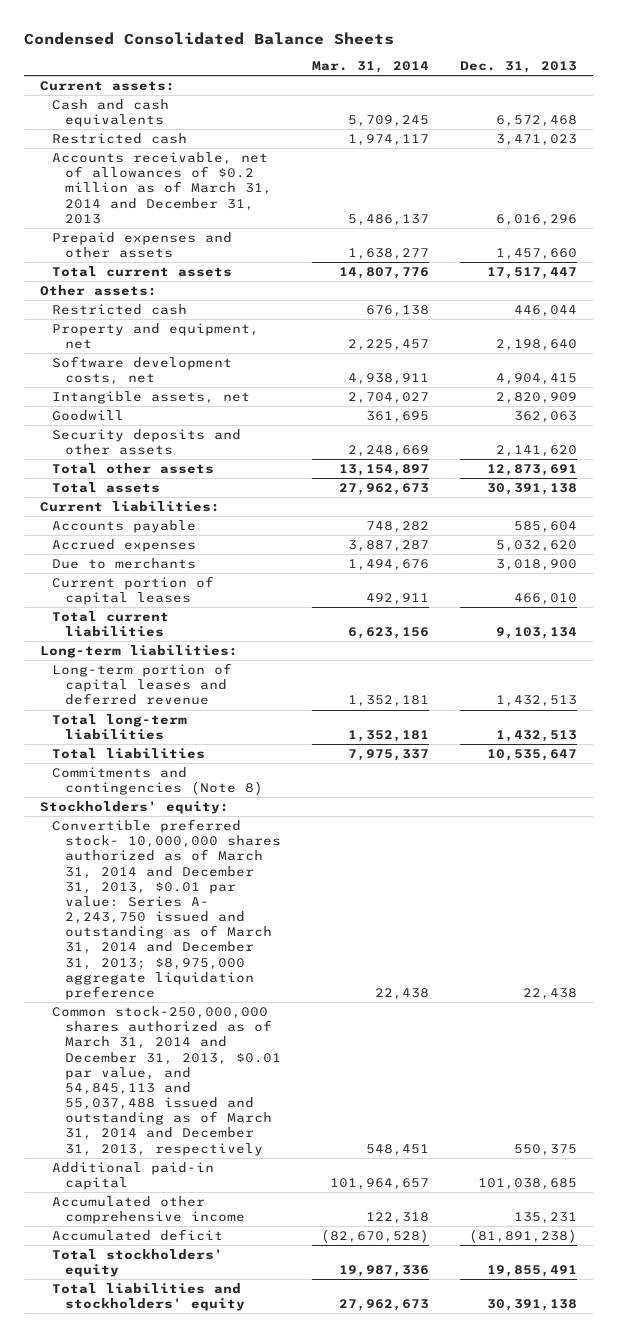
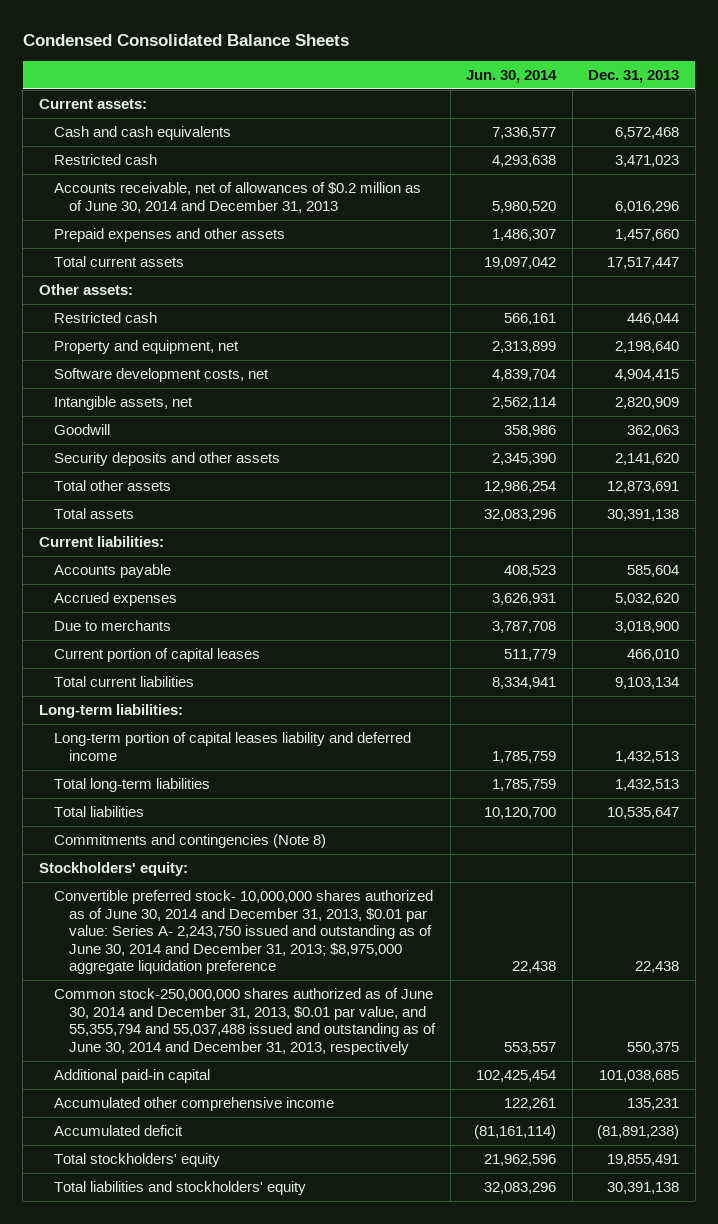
[311,61,429,74] Mar. 31, 2014 -> none
none -> [466,69,558,83] Jun. 30, 2014
[52,152,272,224] Accounts receivable, net of allowances of $0.2 million as of March 31, 2014 and December 31, 2013 -> [53,182,421,213] Accounts receivable, net of allowances of $0.2 million as of June 30, 2014 and December 31, 2013
[52,663,233,706] Long-term portion of capital leases and deferred revenue -> [53,732,411,761] Long-term portion of capital leases liability and deferred income
[52,819,281,1000] Convertible preferred stock- 10,000,000 shares authorized as of March 31, 2014 and December 31, 2013, $0.01 par value: Series A- 2,243,750 issued and outstanding as of March 31, 2014 and December 31, 2013; $8,975,000 aggregate liquidation preference -> [53,890,433,975] Convertible preferred stock- 10,000,000 shares authorized as of June 30, 2014 and December 31, 2013, $0.01 par value: Series A- 2,243,750 issued and outstanding as of June 30, 2014 and December 31, 2013; $8,975,000 aggregate liquidation preference
[52,1006,281,1156] Common stock-250,000,000 shares authorized as of March 31, 2014 and December 31, 2013, $0.01 par value, and 54,845,113 and 55,037,488 issued and outstanding as of March 31, 2014 and December 31, 2013, respectively -> [53,988,436,1055] Common stock-250,000,000 shares authorized as of June 30, 2014 and December 31, 2013, $0.01 par value, and 55,355,794 and 55,037,488 issued and outstanding as of June 30, 2014 and December 31, 2013, respectively

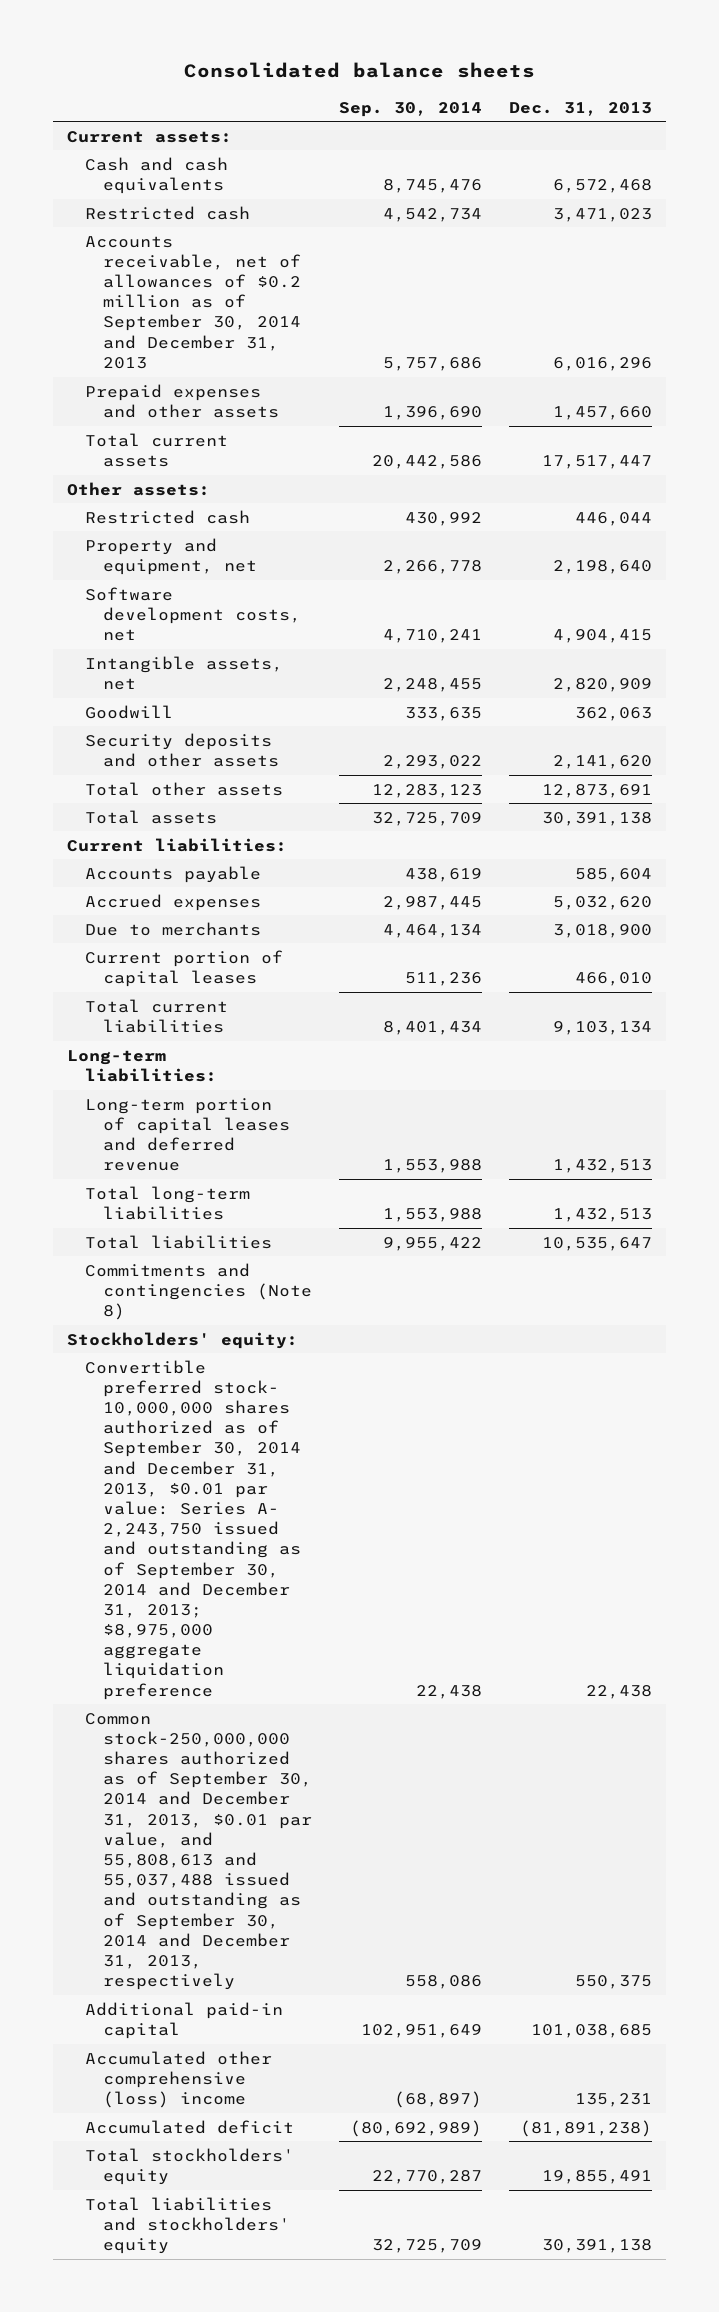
[22,33,349,46] Condensed Consolidated Balance Sheets -> [183,62,535,79] Consolidated balance sheets
[466,69,558,83] Jun. 30, 2014 -> none
none -> [339,101,483,117] Sep. 30, 2014
[53,182,421,213] Accounts receivable, net of allowances of $0.2 million as of June 30, 2014 and December 31, 2013 -> [85,235,302,369] Accounts receivable, net of allowances of $0.2 million as of September 30, 2014 and December 31, 2013
[53,732,411,761] Long-term portion of capital leases liability and deferred income -> [85,1097,291,1172] Long-term portion of capital leases and deferred revenue
[53,890,433,975] Convertible preferred stock- 10,000,000 shares authorized as of June 30, 2014 and December 31, 2013, $0.01 par value: Series A- 2,243,750 issued and outstanding as of June 30, 2014 and December 31, 2013; $8,975,000 aggregate liquidation preference -> [85,1359,302,1700] Convertible preferred stock- 10,000,000 shares authorized as of September 30, 2014 and December 31, 2013, $0.01 par value: Series A- 2,243,750 issued and outstanding as of September 30, 2014 and December 31, 2013; $8,975,000 aggregate liquidation preference
[53,988,436,1055] Common stock-250,000,000 shares authorized as of June 30, 2014 and December 31, 2013, $0.01 par value, and 55,355,794 and 55,037,488 issued and outstanding as of June 30, 2014 and December 31, 2013, respectively -> [85,1712,313,1991] Common stock-250,000,000 shares authorized as of September 30, 2014 and December 31, 2013, $0.01 par value, and 55,808,613 and 55,037,488 issued and outstanding as of September 30, 2014 and December 31, 2013, respectively
[53,1097,334,1112] Accumulated other comprehensive income -> [85,2050,273,2109] Accumulated other comprehensive (loss) income

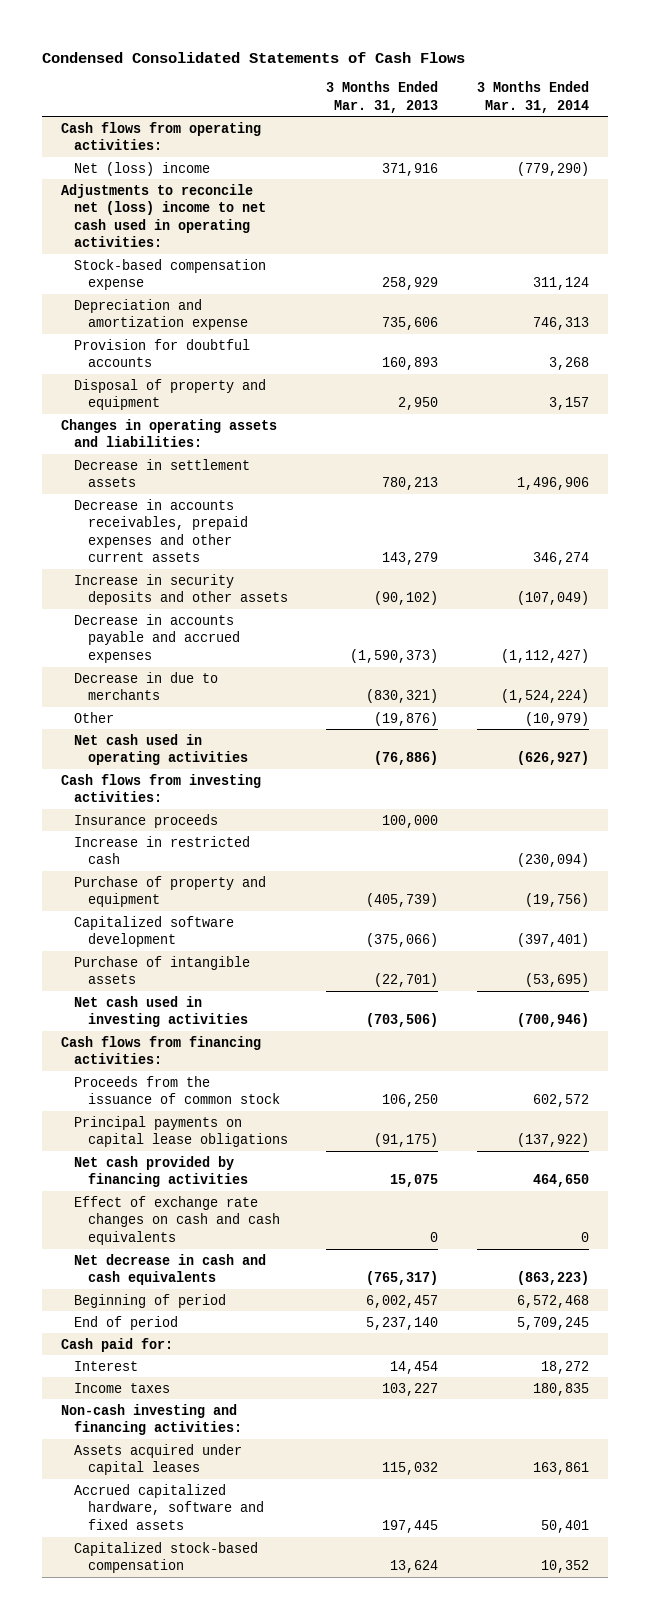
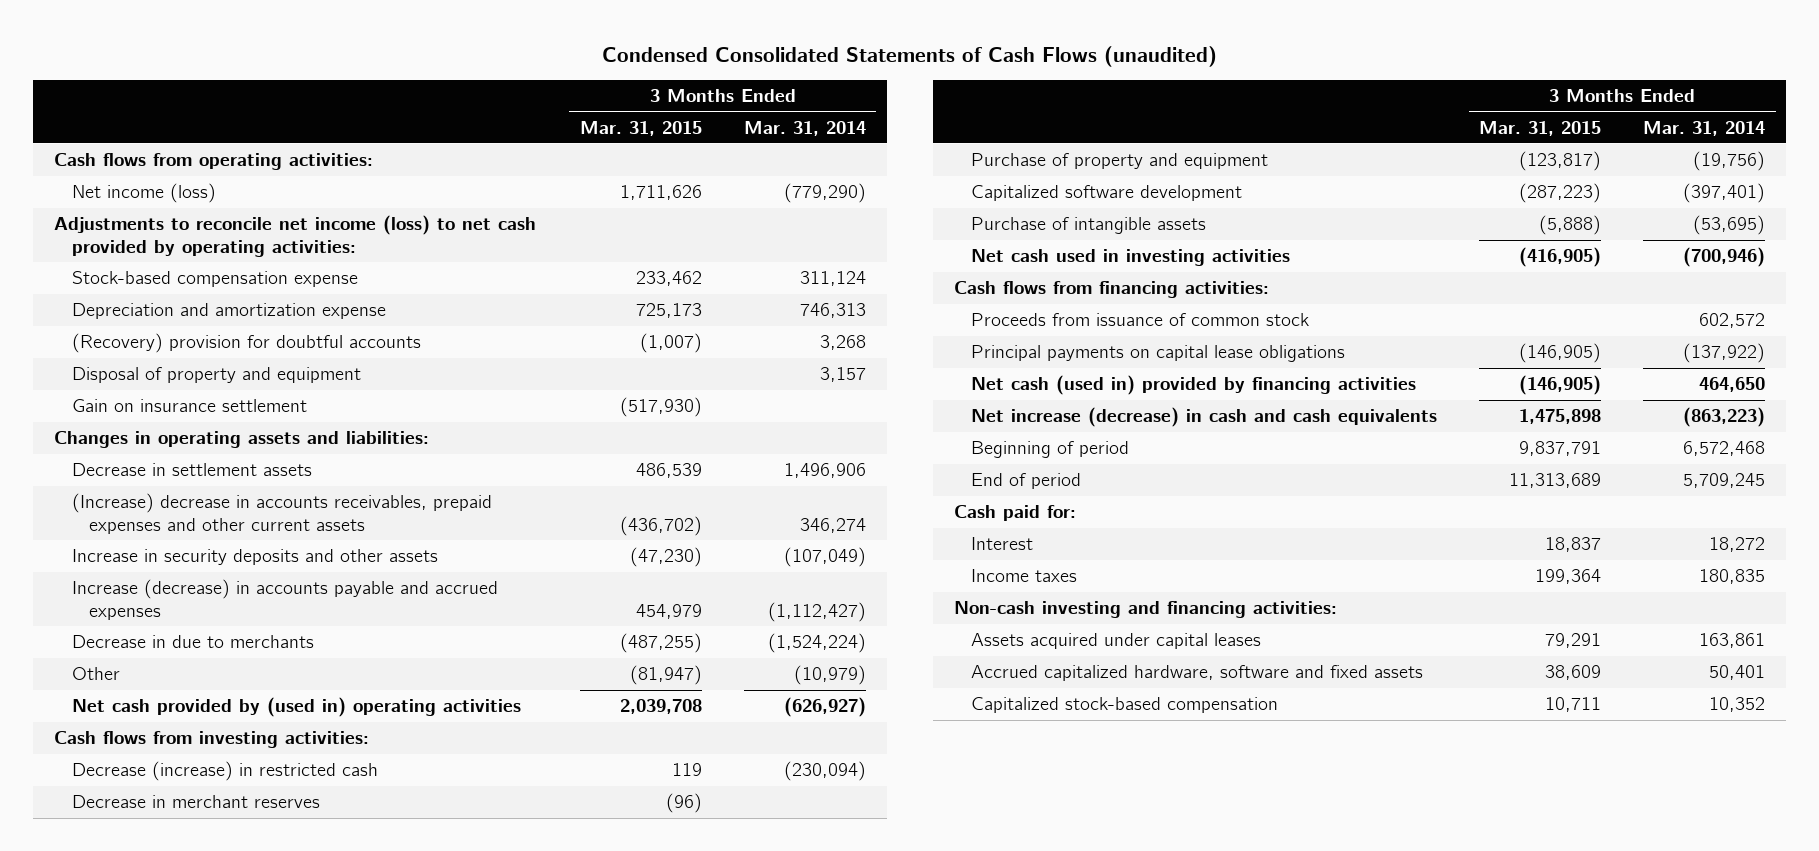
[41,51,465,63] Condensed Consolidated Statements of Cash Flows -> [601,45,1217,67] Condensed Consolidated Statements of Cash Flows (unaudited)
[326,81,439,113] 3 Months Ended Mar. 31, 2013 -> none
none -> [579,120,702,136] Mar. 31, 2015
[74,161,211,176] Net (loss) income -> [71,183,216,204] Net income (loss)
[61,183,267,248] Adjustments to reconcile net (loss) income to net cash used in operating activities: -> [54,215,537,257] Adjustments to reconcile net income (loss) to net cash provided by operating activities:
[74,338,251,368] Provision for doubtful accounts -> [71,333,421,354] (Recovery) provision for doubtful accounts
none -> [71,399,307,413] Gain on insurance settlement
[74,498,248,563] Decrease in accounts receivables, prepaid expenses and other current assets -> [71,493,492,534] (Increase) decrease in accounts receivables, prepaid expenses and other current assets
[74,613,240,663] Decrease in accounts payable and accrued expenses -> [71,579,498,620] Increase (decrease) in accounts payable and accrued expenses
[74,733,248,766] Net cash used in operating activities -> [71,697,521,718] Net cash provided by (used in) operating activities
[74,813,219,828] Insurance proceeds -> none
[74,835,251,865] Increase in restricted cash -> [71,761,378,782] Decrease (increase) in restricted cash
none -> [71,795,320,809] Decrease in merchant reserves
[74,1075,280,1105] Proceeds from the issuance of common stock -> [970,313,1309,327] Proceeds from issuance of common stock
[74,1195,280,1245] Effect of exchange rate changes on cash and cash equivalents -> none
[74,1155,248,1188] Net cash provided by financing activities -> [970,375,1416,396] Net cash (used in) provided by financing activities
[74,1253,267,1286] Net decrease in cash and cash equivalents -> [970,407,1437,428] Net increase (decrease) in cash and cash equivalents

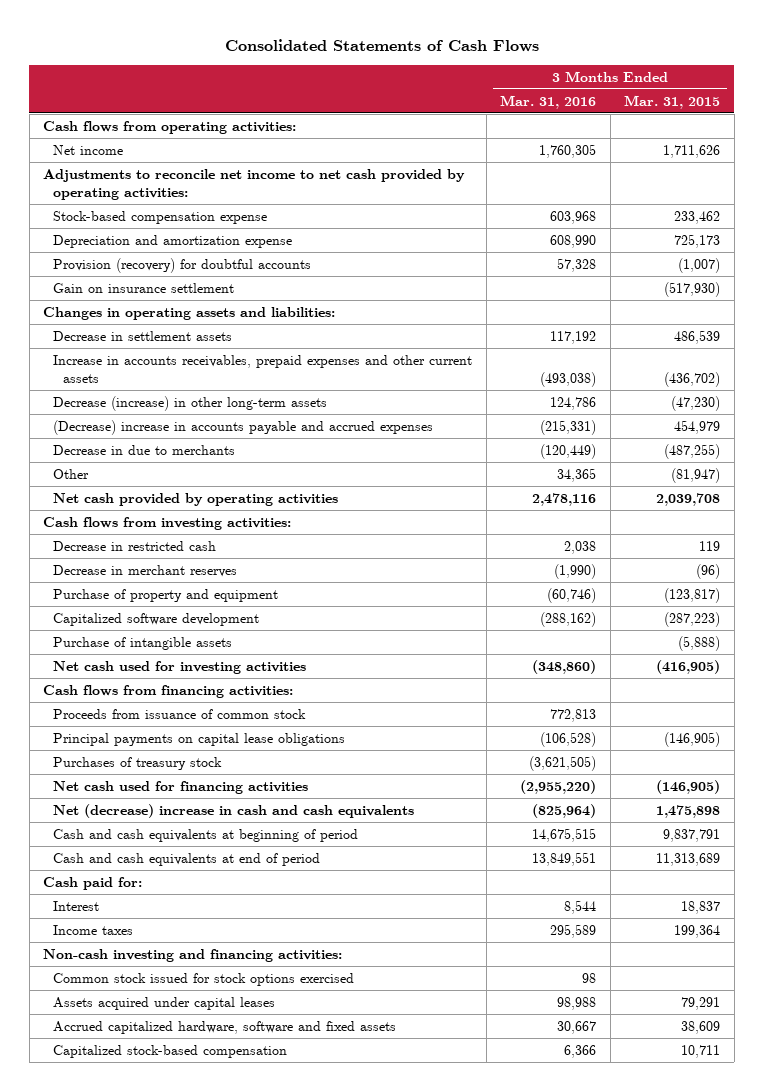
[601,45,1217,67] Condensed Consolidated Statements of Cash Flows (unaudited) -> [224,38,539,52] Consolidated Statements of Cash Flows
[743,120,866,136] Mar. 31, 2014 -> none
none -> [500,94,597,109] Mar. 31, 2016
[71,183,216,204] Net income (loss) -> [53,144,124,155] Net income
[54,215,537,257] Adjustments to reconcile net income (loss) to net cash provided by operating activities: -> [43,168,466,200] Adjustments to reconcile net income to net cash provided by operating activities:
[71,367,361,384] Disposal of property and equipment -> none
[71,333,421,354] (Recovery) provision for doubtful accounts -> [53,257,312,273] Provision (recovery) for doubtful accounts
[71,493,492,534] (Increase) decrease in accounts receivables, prepaid expenses and other current assets -> [53,354,473,383] Increase in accounts receivables, prepaid expenses and other current assets
[71,549,438,566] Increase in security deposits and other assets -> [53,395,328,411] Decrease (increase) in other long-term assets
[71,579,498,620] Increase (decrease) in accounts payable and accrued expenses -> [53,419,434,435] (Decrease) increase in accounts payable and accrued expenses
[71,697,521,718] Net cash provided by (used in) operating activities -> [53,492,339,506] Net cash provided by operating activities
[71,761,378,782] Decrease (increase) in restricted cash -> [53,540,217,551] Decrease in restricted cash
[970,249,1290,267] Net cash used in investing activities -> [53,660,307,674] Net cash used for investing activities
none -> [53,756,223,770] Purchases of treasury stock
[970,375,1416,396] Net cash (used in) provided by financing activities -> [53,780,309,794] Net cash used for financing activities
[970,407,1437,428] Net increase (decrease) in cash and cash equivalents -> [53,803,415,818] Net (decrease) increase in cash and cash equivalents
[970,441,1129,459] Beginning of period -> [53,828,359,842] Cash and cash equivalents at beginning of period
[970,473,1081,490] End of period -> [53,852,321,866] Cash and cash equivalents at end of period
none -> [53,972,355,986] Common stock issued for stock options exercised

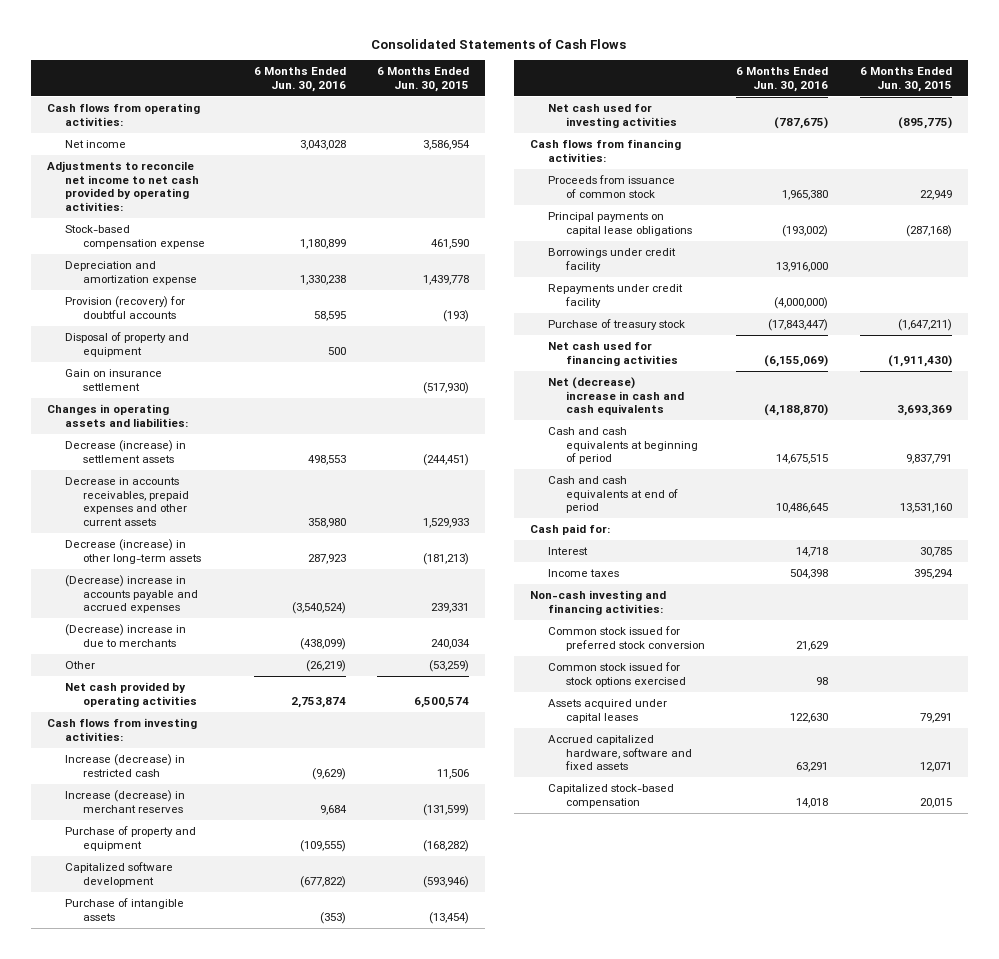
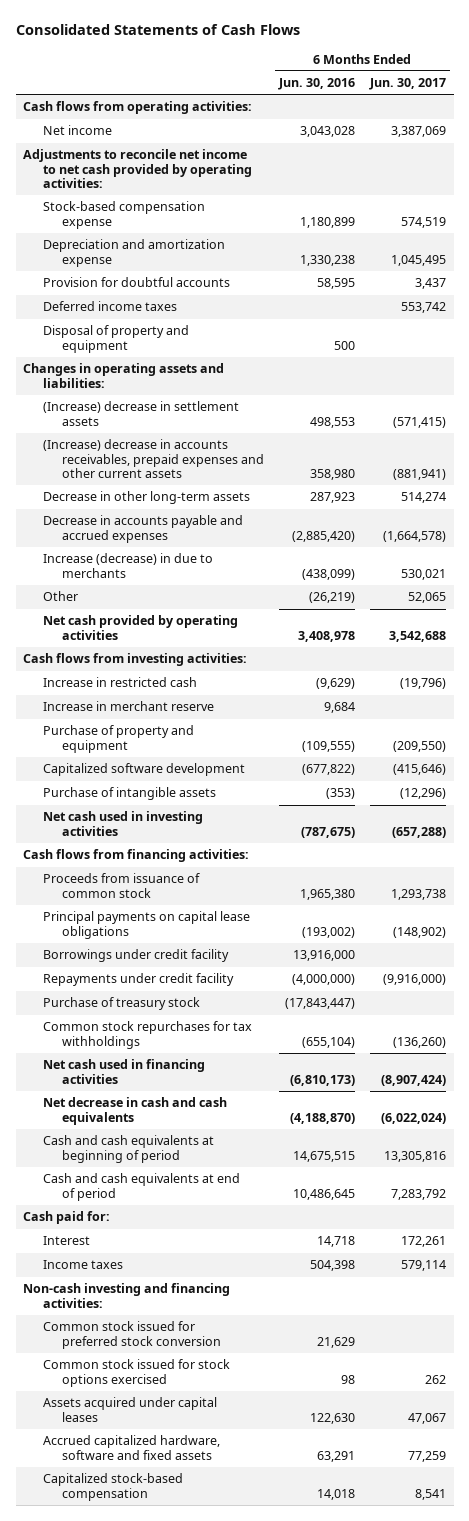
[377,67,470,93] 6 Months Ended Jun. 30, 2015 -> none
none -> [368,78,446,91] Jun. 30, 2017
[64,295,185,319] Provision (recovery) for doubtful accounts -> [42,277,230,288] Provision for doubtful accounts
none -> [42,301,177,312] Deferred income taxes
[64,368,162,391] Gain on insurance settlement -> none
[64,439,186,463] Decrease (increase) in settlement assets -> [42,401,239,426] (Increase) decrease in settlement assets
[64,476,189,527] Decrease in accounts receivables, prepaid expenses and other current assets -> [42,439,264,479] (Increase) decrease in accounts receivables, prepaid expenses and other current assets
[64,538,201,564] Decrease (increase) in other long-term assets -> [42,491,250,505] Decrease in other long-term assets
[64,574,198,614] (Decrease) increase in accounts payable and accrued expenses -> [42,515,243,543] Decrease in accounts payable and accrued expenses
[291,602,346,615] (3,540,524) -> [291,530,355,542] (2,885,420)
[64,623,186,647] (Decrease) increase in due to merchants -> [42,553,213,578] Increase (decrease) in due to merchants
[290,696,346,708] 2,753,874 -> [297,630,355,642] 3,408,978
[64,753,185,777] Increase (decrease) in restricted cash -> [42,677,197,688] Increase in restricted cash
[64,789,185,813] Increase (decrease) in merchant reserves -> [42,701,214,712] Increase in merchant reserve
[547,103,677,128] Net cash used for investing activities -> [42,811,203,836] Net cash used in investing activities
none -> [42,1021,252,1049] Common stock repurchases for tax withholdings
[547,341,678,366] Net cash used for financing activities -> [42,1059,205,1084] Net cash used in financing activities
[764,354,829,367] (6,155,069) -> [289,1074,355,1086] (6,810,173)
[547,376,684,416] Net (decrease) increase in cash and cash equivalents -> [42,1097,227,1125] Net decrease in cash and cash equivalents

